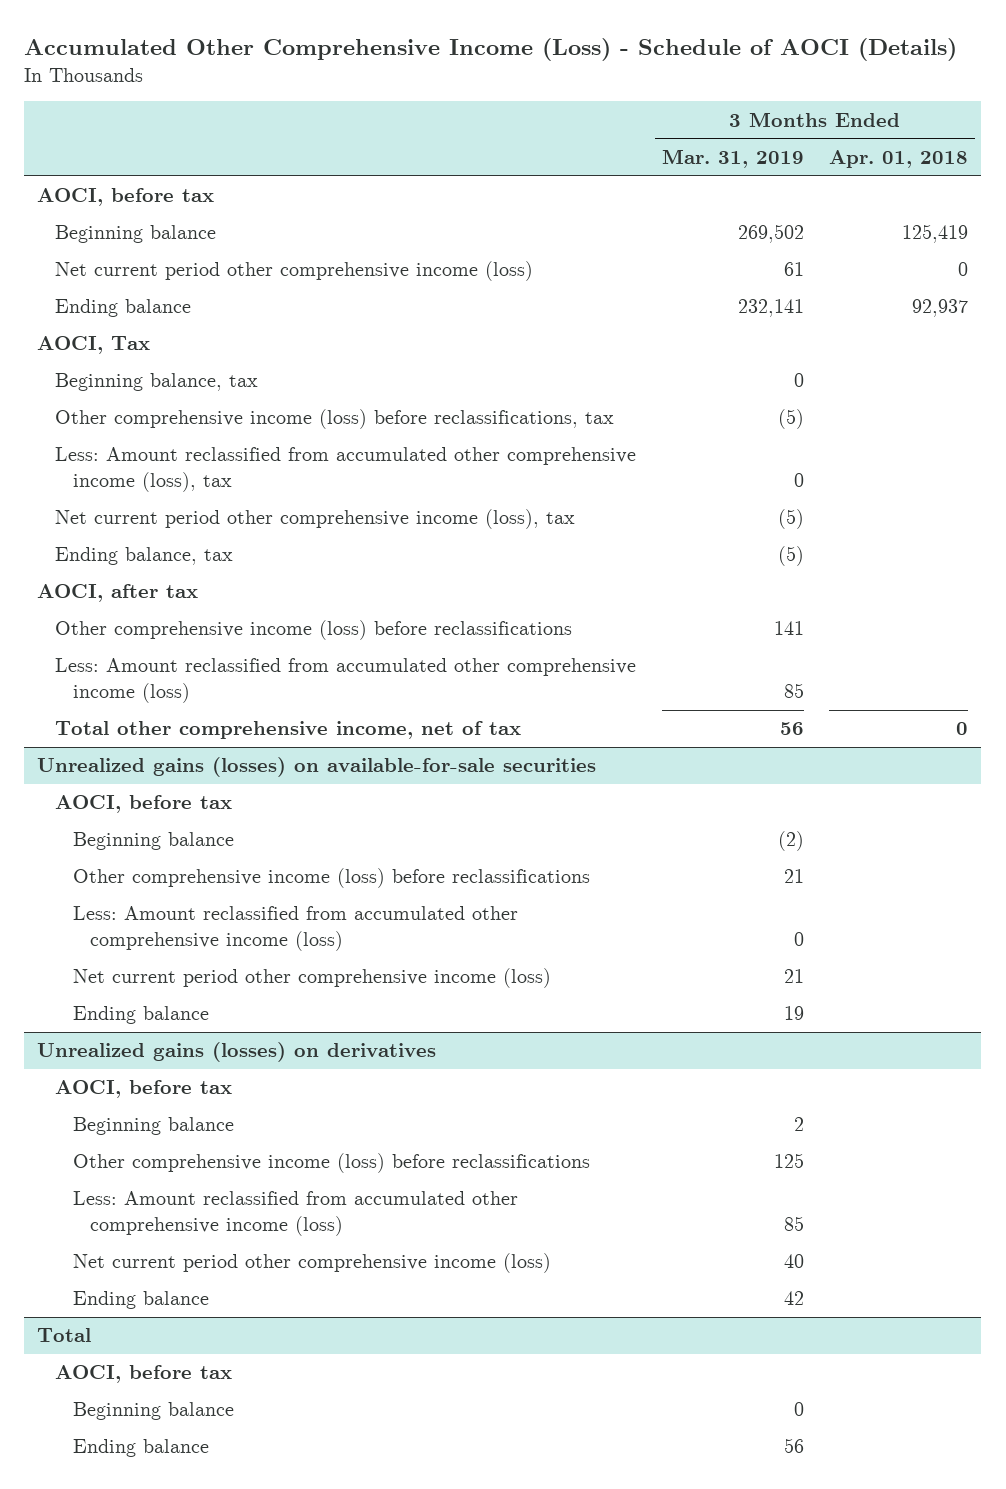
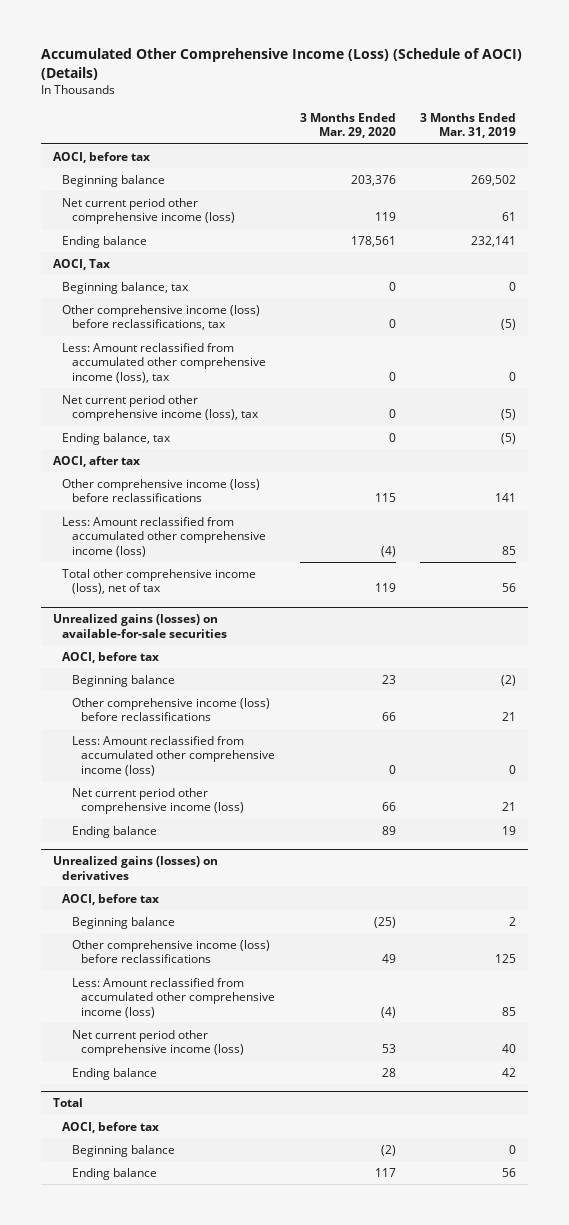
[24,37,958,61] Accumulated Other Comprehensive Income (Loss) - Schedule of AOCI (Details) -> [40,48,522,80] Accumulated Other Comprehensive Income (Loss) (Schedule of AOCI) (Details)
[829,149,969,168] Apr. 01, 2018 -> none
none -> [299,112,396,139] 3 Months Ended Mar. 29, 2020
[54,721,521,740] Total other comprehensive income, net of tax -> [62,568,257,595] Total other comprehensive income (loss), net of tax

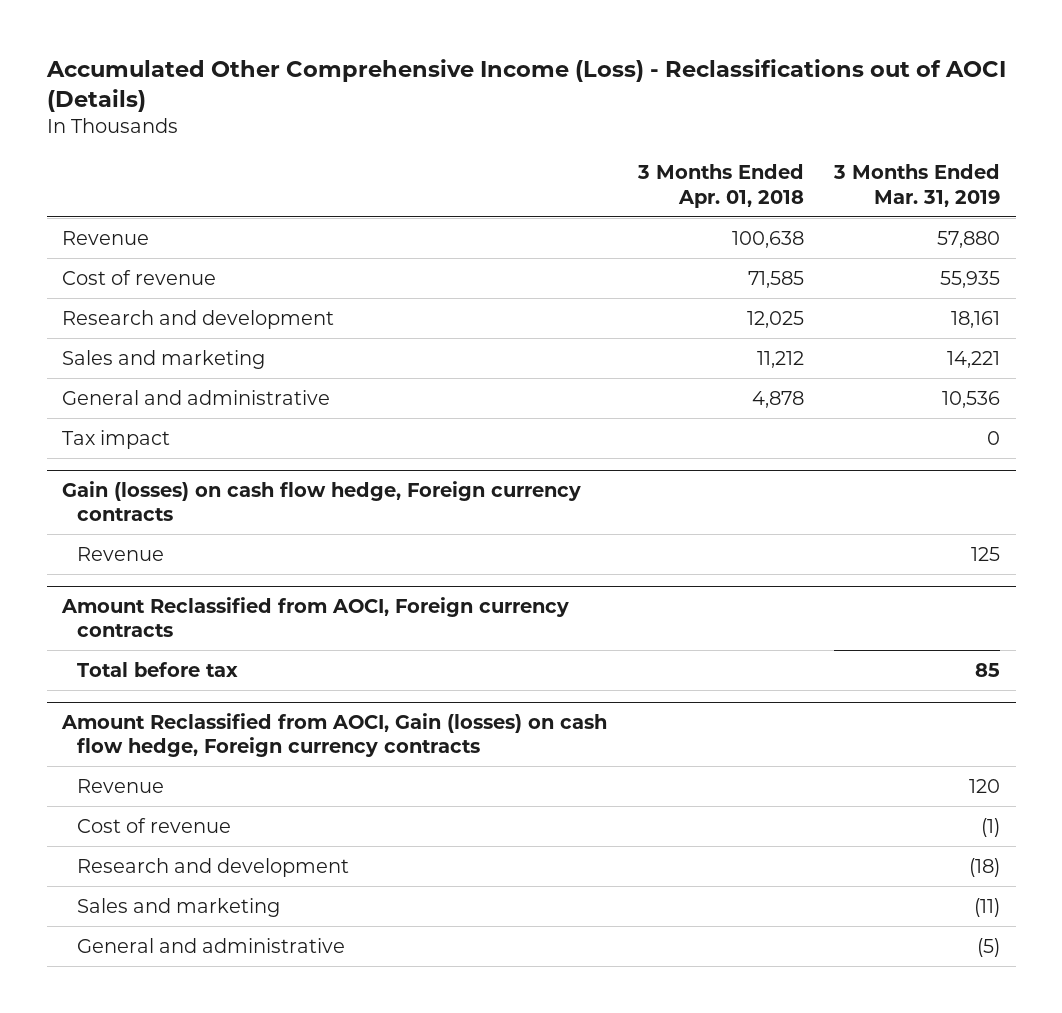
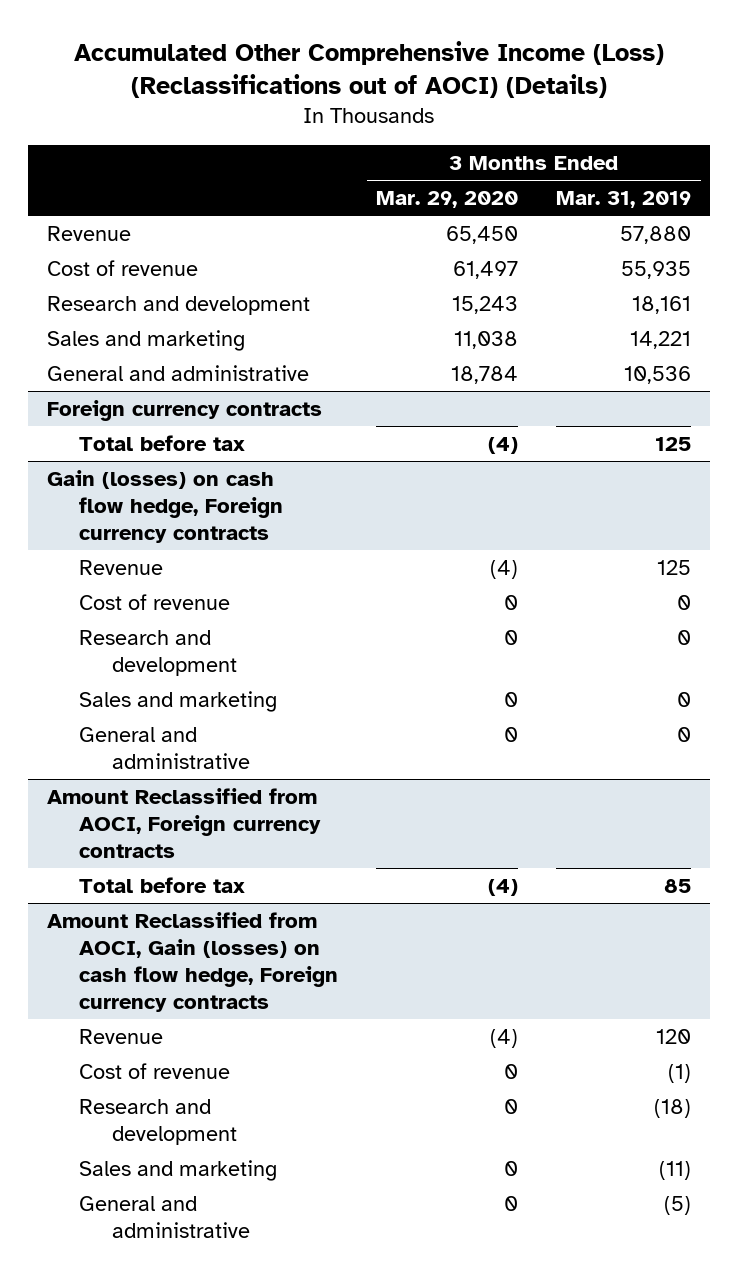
[45,58,1006,113] Accumulated Other Comprehensive Income (Loss) - Reclassifications out of AOCI (Details) -> [74,41,665,99] Accumulated Other Comprehensive Income (Loss) (Reclassifications out of AOCI) (Details)
[636,164,804,208] 3 Months Ended Apr. 01, 2018 -> none
none -> [376,191,519,209] Mar. 29, 2020
[62,429,171,449] Tax impact -> none
none -> [46,399,322,421] Foreign currency contracts
none -> [79,434,246,451] Total before tax
none -> [79,593,231,610] Cost of revenue
none -> [79,629,237,676] Research and development
none -> [79,690,278,712] Sales and marketing
none -> [79,726,250,769] General and administrative

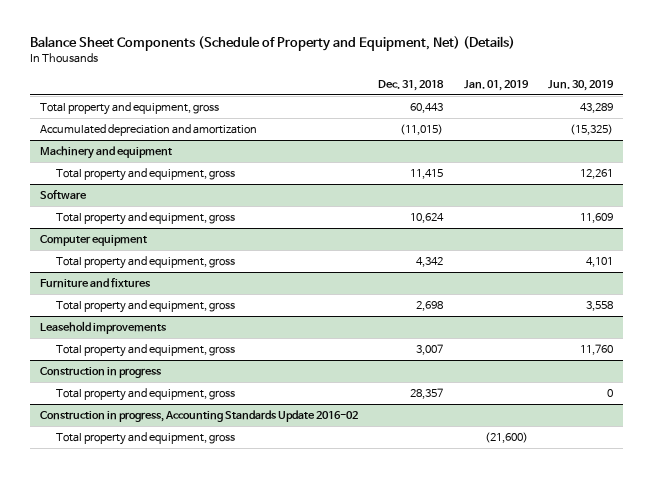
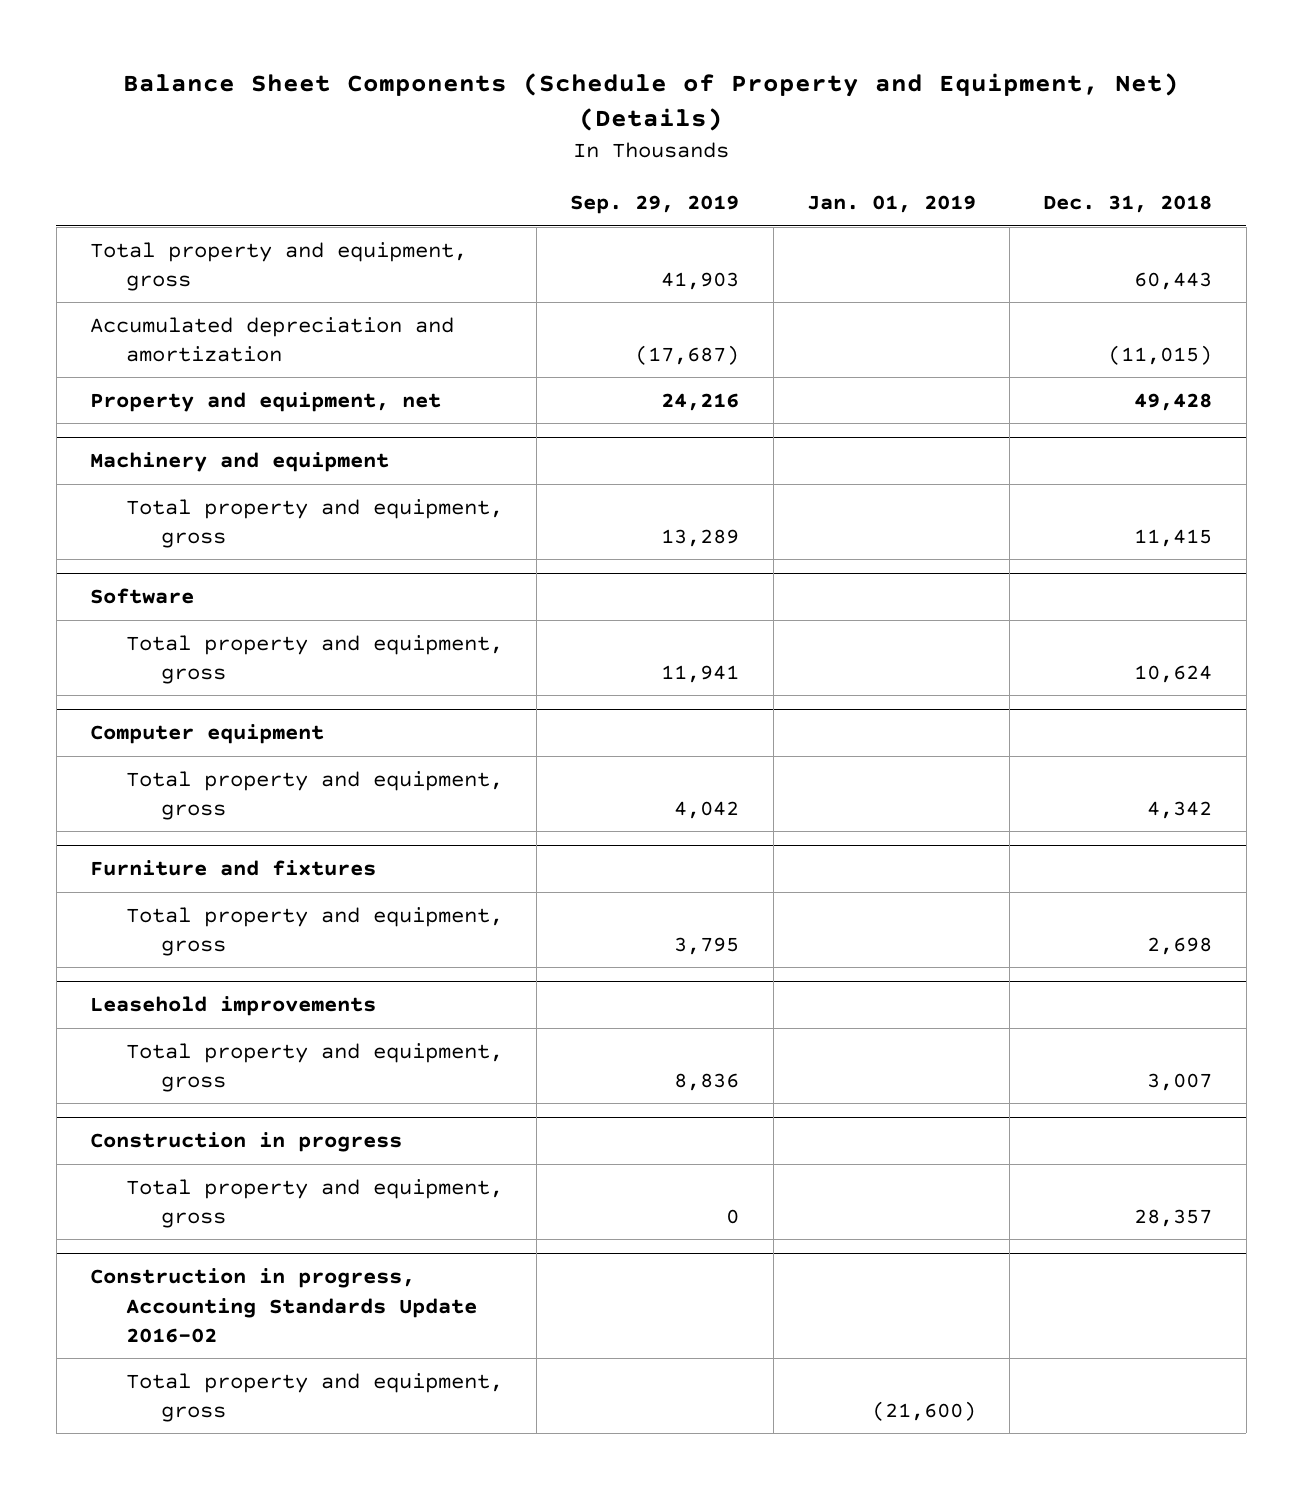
[548,80,615,92] Jun. 30, 2019 -> none
none -> [570,195,740,215] Sep. 29, 2019
none -> [89,391,441,412] Property and equipment, net

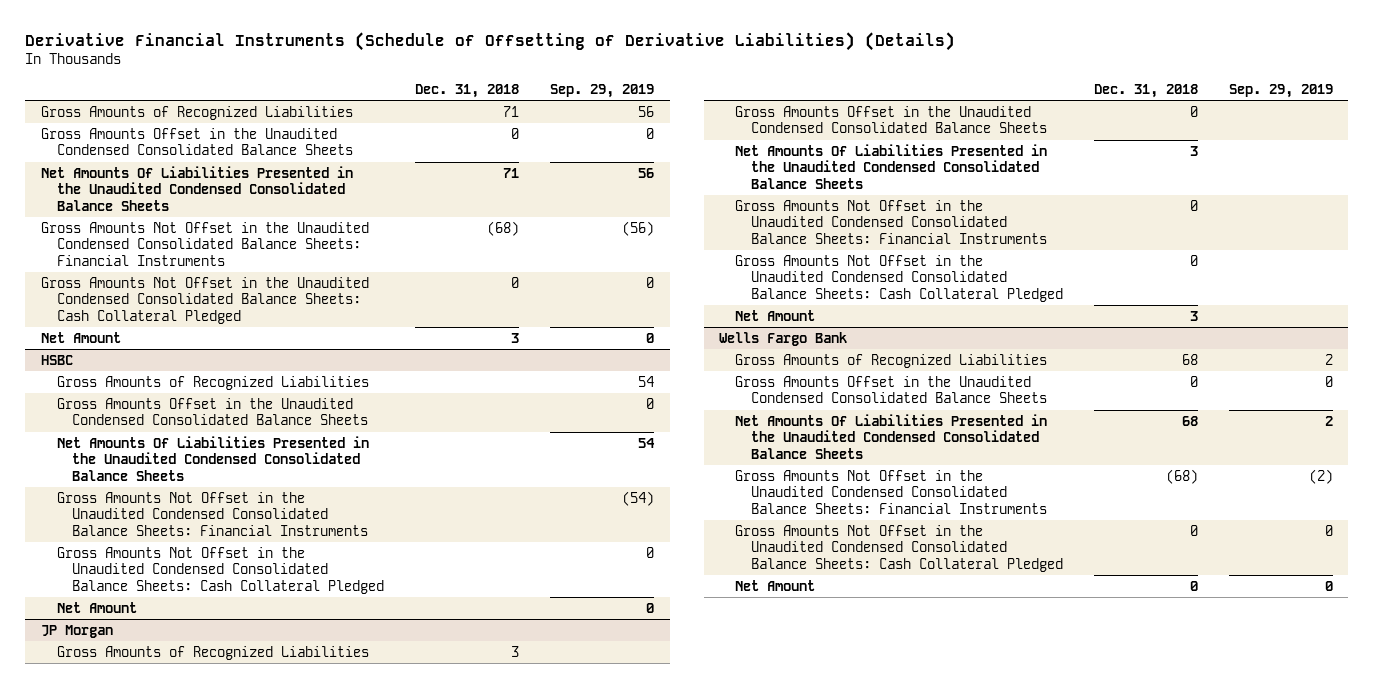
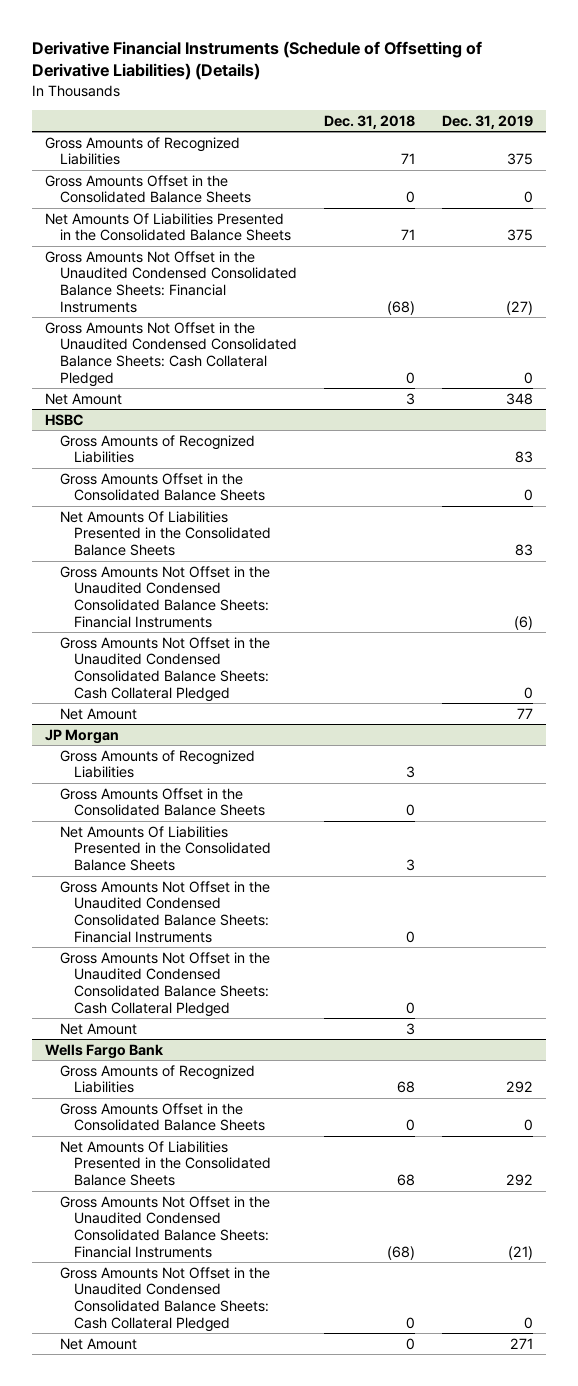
[550,83,655,98] Sep. 29, 2019 -> none
none -> [441,114,533,129] Dec. 31, 2019
[40,127,353,156] Gross Amounts Offset in the Unaudited Condensed Consolidated Balance Sheets -> [45,174,251,204] Gross Amounts Offset in the Consolidated Balance Sheets
[40,165,353,211] Net Amounts Of Liabilities Presented in the Unaudited Condensed Consolidated Balance Sheets -> [45,212,291,242] Net Amounts Of Liabilities Presented in the Consolidated Balance Sheets
[56,397,369,426] Gross Amounts Offset in the Unaudited Condensed Consolidated Balance Sheets -> [59,472,266,502] Gross Amounts Offset in the Consolidated Balance Sheets
[56,435,369,481] Net Amounts Of Liabilities Presented in the Unaudited Condensed Consolidated Balance Sheets -> [59,510,272,557] Net Amounts Of Liabilities Presented in the Consolidated Balance Sheets
[735,105,1047,134] Gross Amounts Offset in the Unaudited Condensed Consolidated Balance Sheets -> [59,787,266,817] Gross Amounts Offset in the Consolidated Balance Sheets
[735,143,1048,189] Net Amounts Of Liabilities Presented in the Unaudited Condensed Consolidated Balance Sheets -> [59,825,272,872] Net Amounts Of Liabilities Presented in the Consolidated Balance Sheets
[735,375,1047,404] Gross Amounts Offset in the Unaudited Condensed Consolidated Balance Sheets -> [59,1102,266,1132] Gross Amounts Offset in the Consolidated Balance Sheets
[735,413,1048,459] Net Amounts Of Liabilities Presented in the Unaudited Condensed Consolidated Balance Sheets -> [59,1140,272,1187] Net Amounts Of Liabilities Presented in the Consolidated Balance Sheets

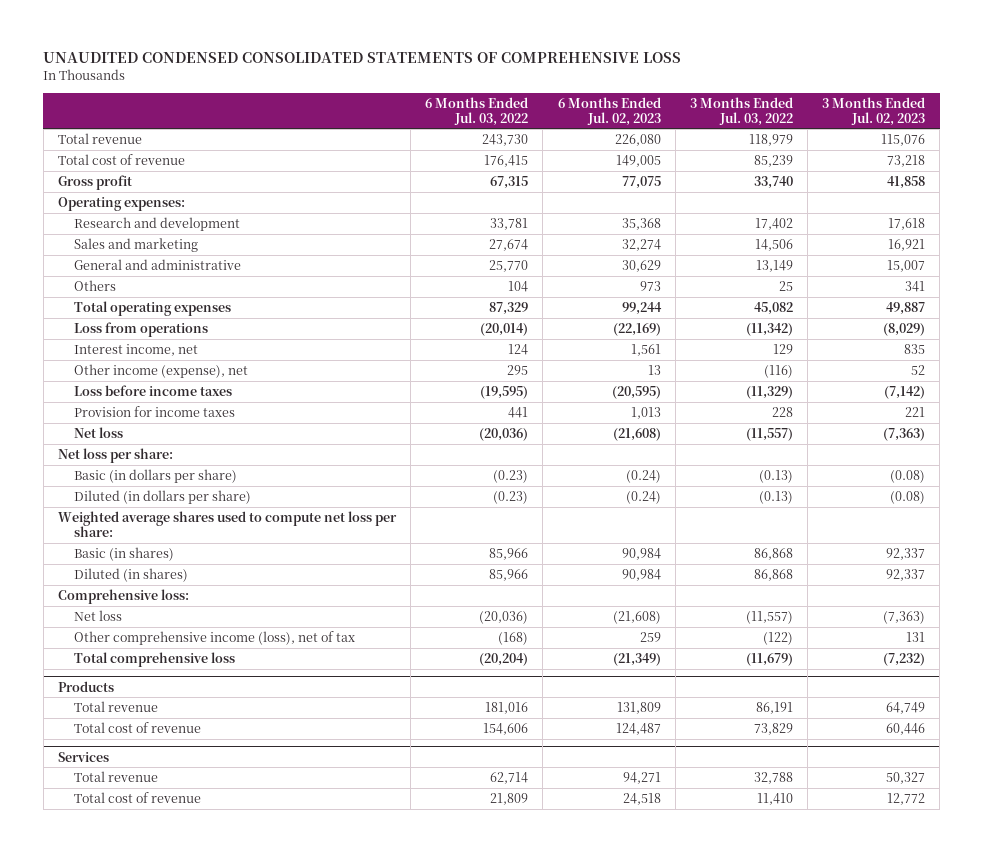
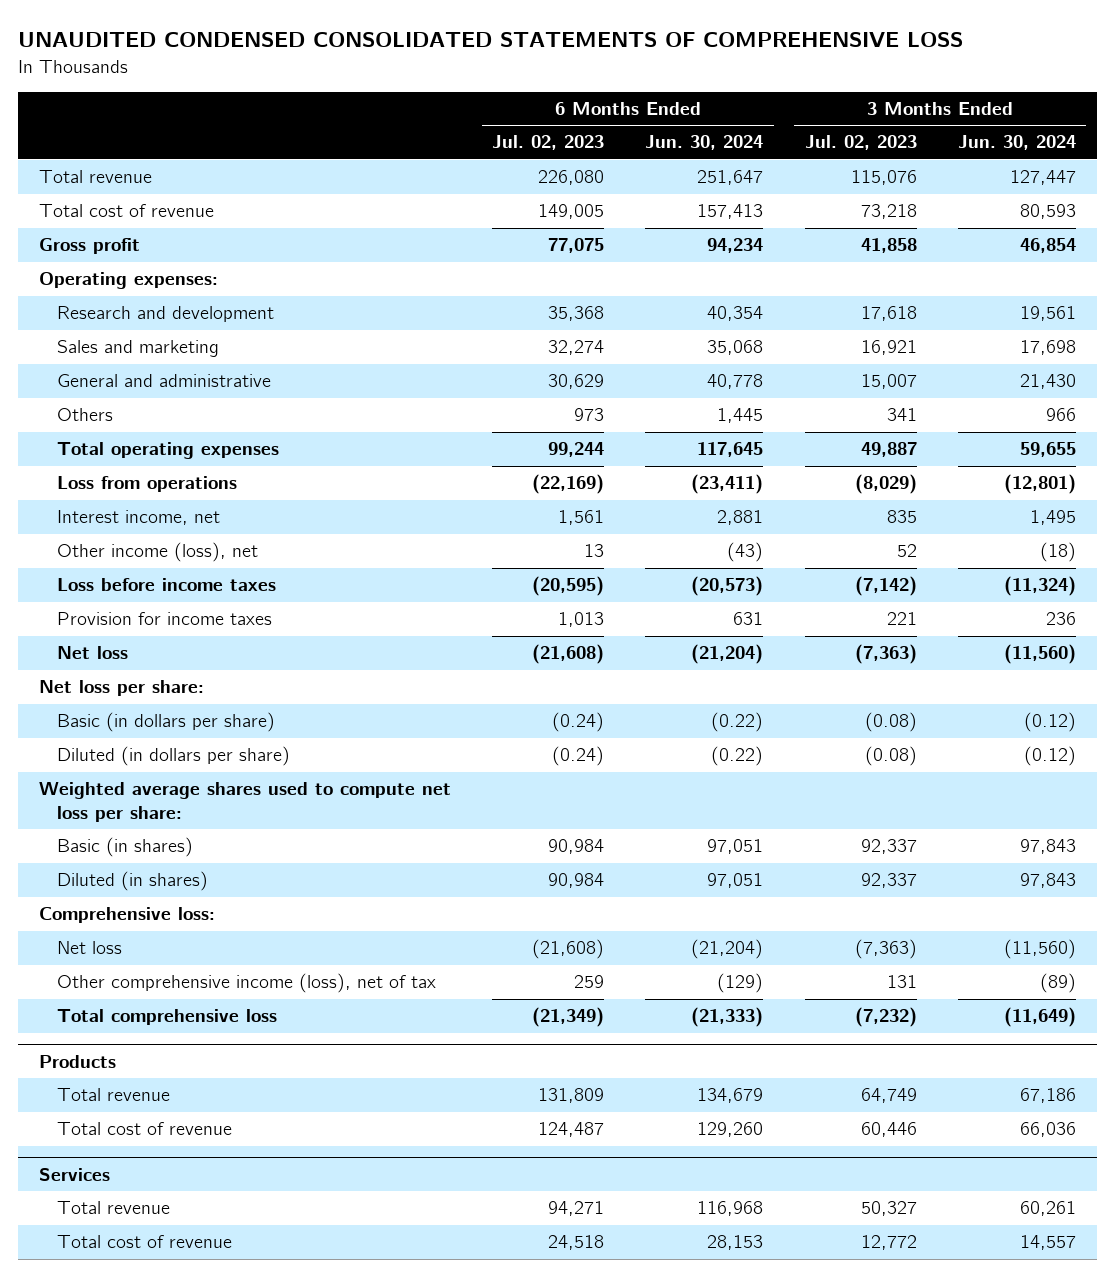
[425,96,529,126] 6 Months Ended Jul. 03, 2022 -> none
[689,96,793,126] 3 Months Ended Jul. 03, 2022 -> none
none -> [645,135,764,151] Jun. 30, 2024
none -> [958,135,1077,151] Jun. 30, 2024
[74,363,249,378] Other income (expense), net -> [56,542,258,563] Other income (loss), net

